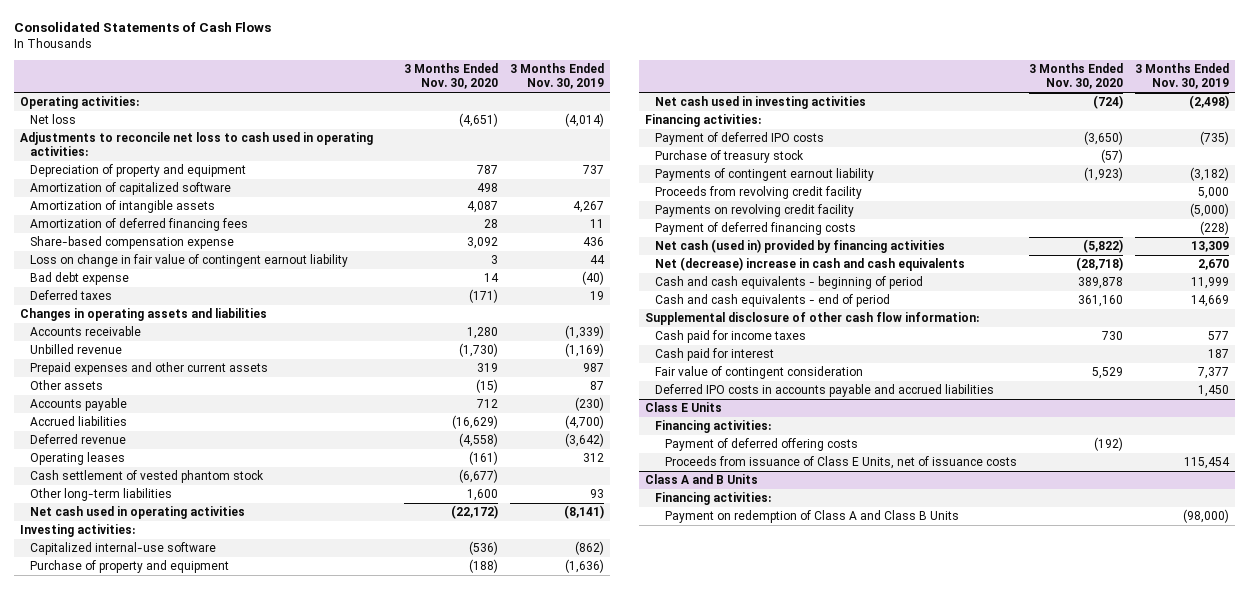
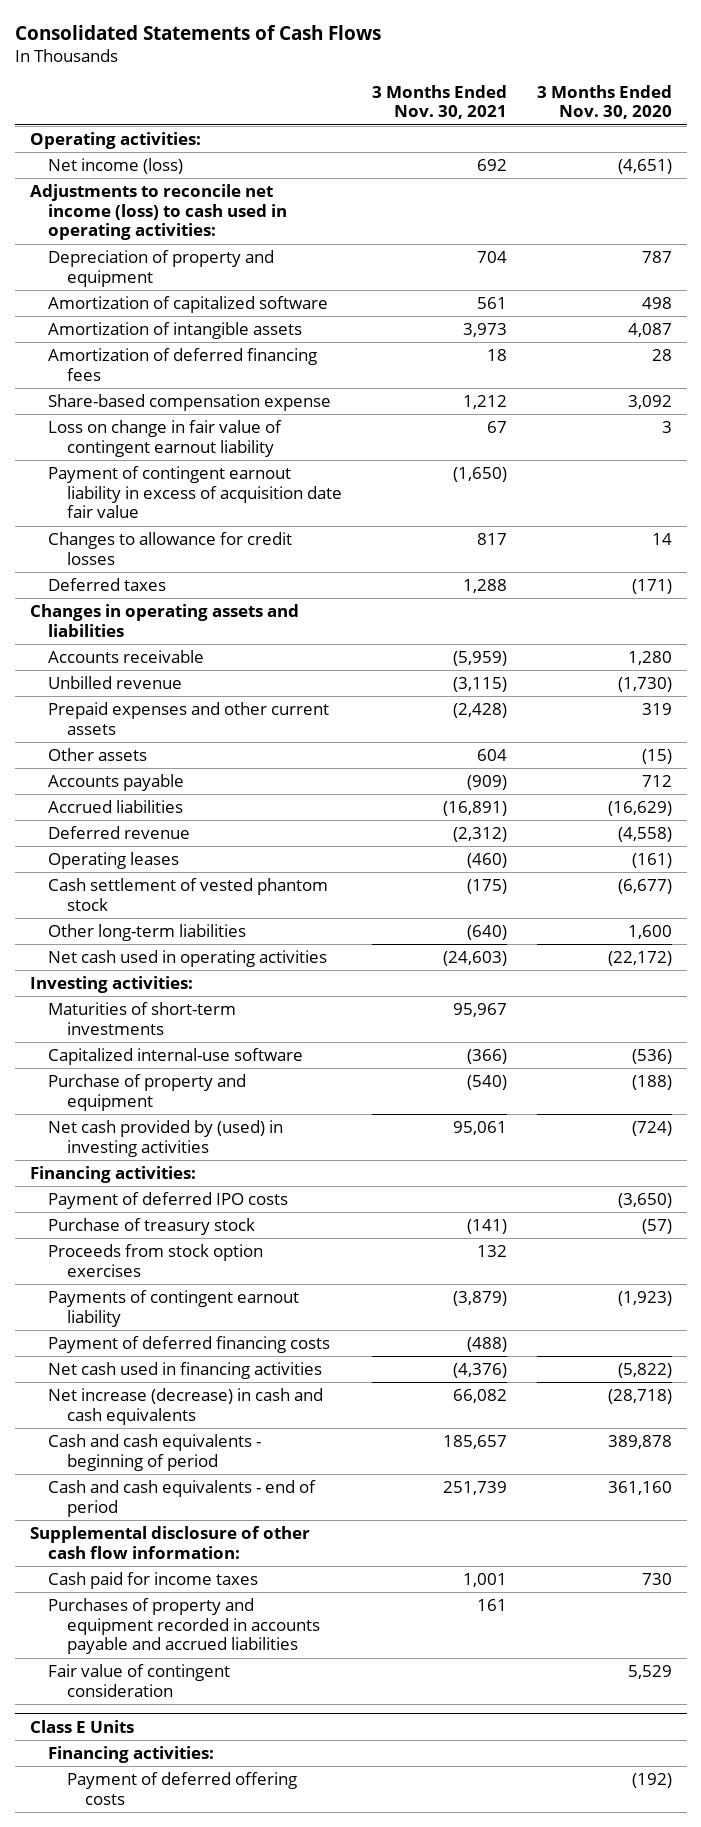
[509,63,604,90] 3 Months Ended Nov. 30, 2019 -> none
none -> [371,84,507,120] 3 Months Ended Nov. 30, 2021
[29,114,76,125] Net loss -> [48,157,184,174] Net income (loss)
[20,132,374,157] Adjustments to reconcile net loss to cash used in operating activities: -> [29,183,288,241] Adjustments to reconcile net income (loss) to cash used in operating activities:
none -> [48,465,342,519] Payment of contingent earnout liability in excess of acquisition date fair value
[29,272,129,286] Bad debt expense -> [48,531,293,565] Changes to allowance for credit losses
none -> [48,1001,237,1035] Maturities of short-term investments
[655,96,867,110] Net cash used in investing activities -> [48,1119,284,1157] Net cash provided by (used) in investing activities
none -> [48,1243,264,1277] Proceeds from stock option exercises
[655,186,863,200] Proceeds from revolving credit facility -> none
[655,204,855,218] Payments on revolving credit facility -> none
[655,239,946,254] Net cash (used in) provided by financing activities -> [48,1361,323,1379] Net cash used in financing activities
[655,257,966,272] Net (decrease) increase in cash and cash equivalents -> [48,1387,324,1425] Net increase (decrease) in cash and cash equivalents
[655,348,775,362] Cash paid for interest -> none
none -> [48,1597,320,1655] Purchases of property and equipment recorded in accounts payable and accrued liabilities
[655,384,995,398] Deferred IPO costs in accounts payable and accrued liabilities -> none
[665,456,1018,470] Proceeds from issuance of Class E Units, net of issuance costs -> none
[645,474,759,485] Class A and B Units -> none
[655,492,772,506] Financing activities: -> none
[665,510,960,524] Payment on redemption of Class A and Class B Units -> none

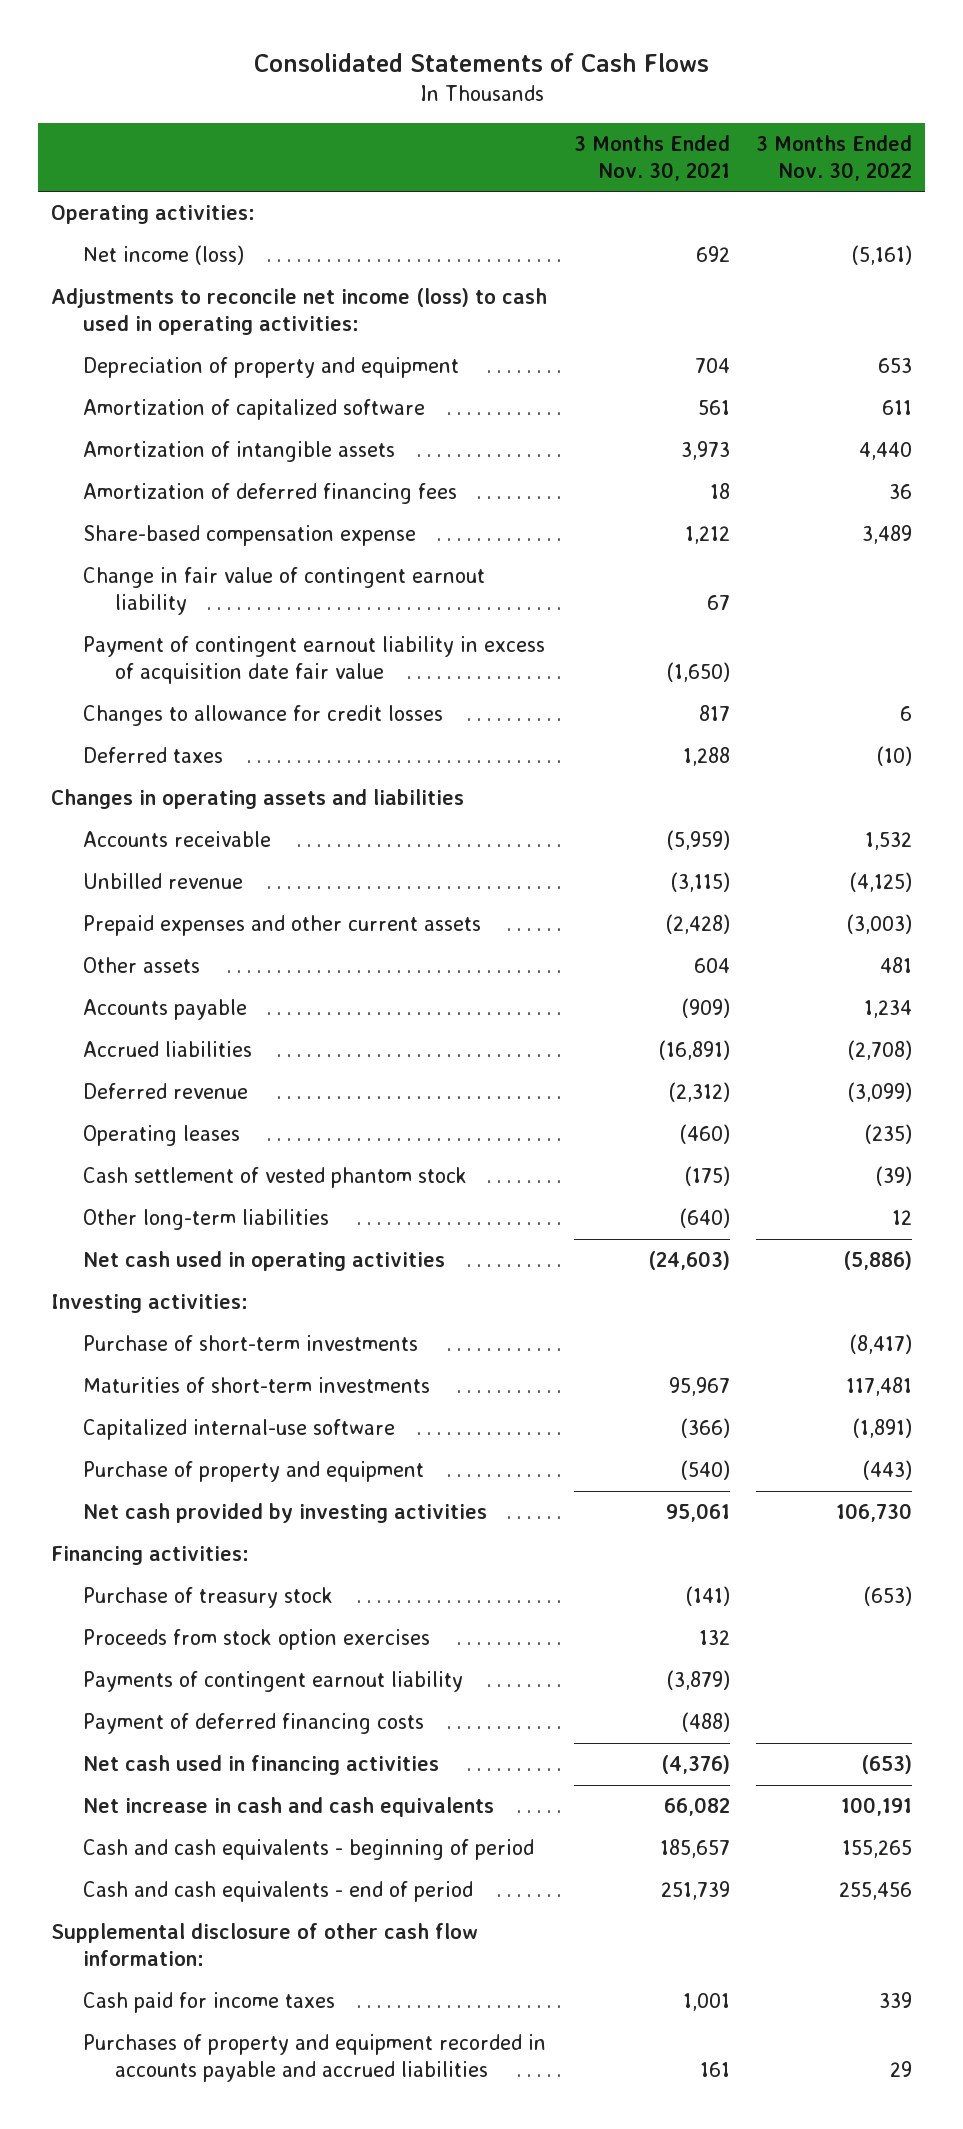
[536,84,672,120] 3 Months Ended Nov. 30, 2020 -> none
none -> [756,134,913,181] 3 Months Ended Nov. 30, 2022
[48,419,283,457] Loss on change in fair value of contingent earnout liability -> [83,567,486,616] Change in fair value of contingent earnout liability
none -> [83,1335,419,1352] Purchase of short-term investments
[48,1119,284,1157] Net cash provided by (used) in investing activities -> [83,1503,488,1524] Net cash provided by investing activities
[48,1191,289,1209] Payment of deferred IPO costs -> none
[48,1387,324,1425] Net increase (decrease) in cash and cash equivalents -> [83,1797,495,1818] Net increase in cash and cash equivalents
[48,1663,231,1697] Fair value of contingent consideration -> none
[29,1719,134,1733] Class E Units -> none
[48,1745,215,1763] Financing activities: -> none
[66,1771,297,1805] Payment of deferred offering costs -> none

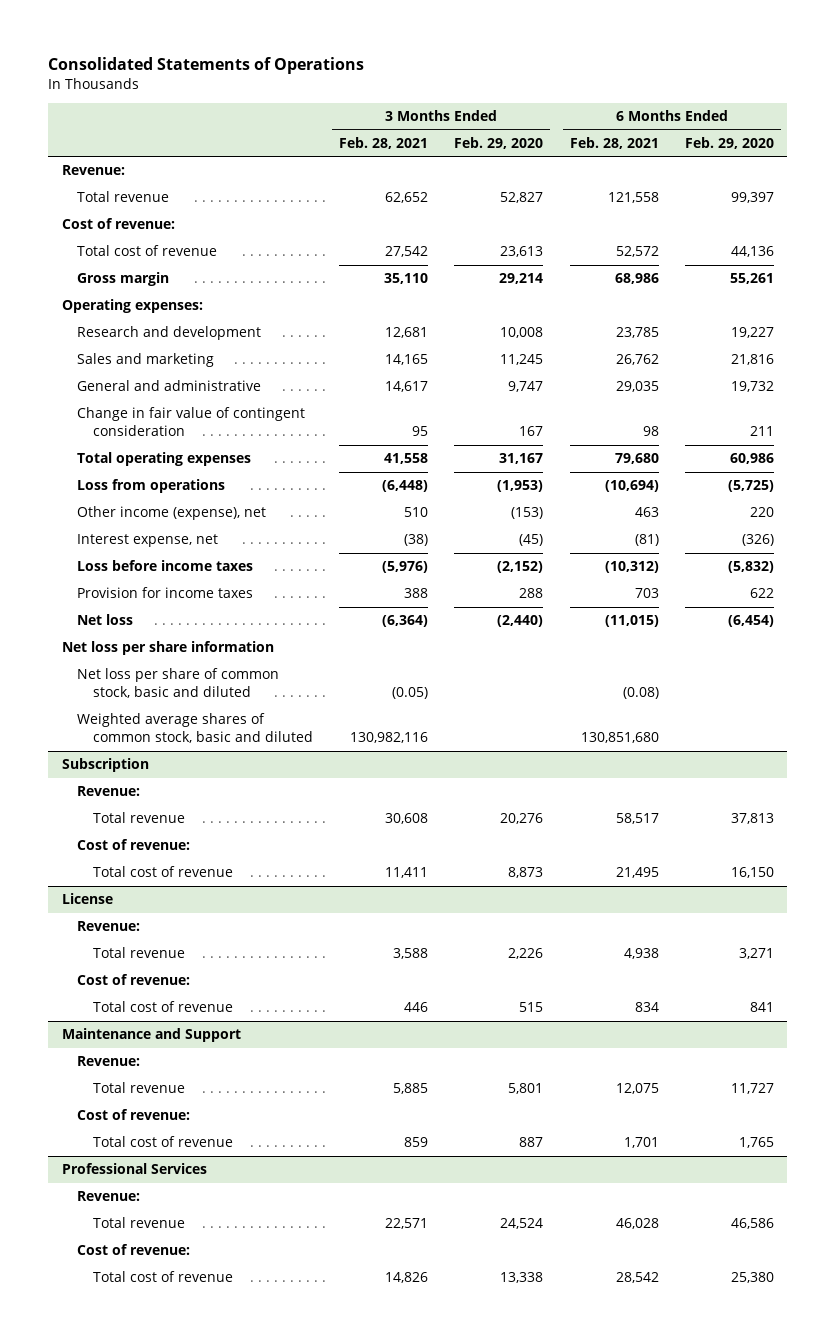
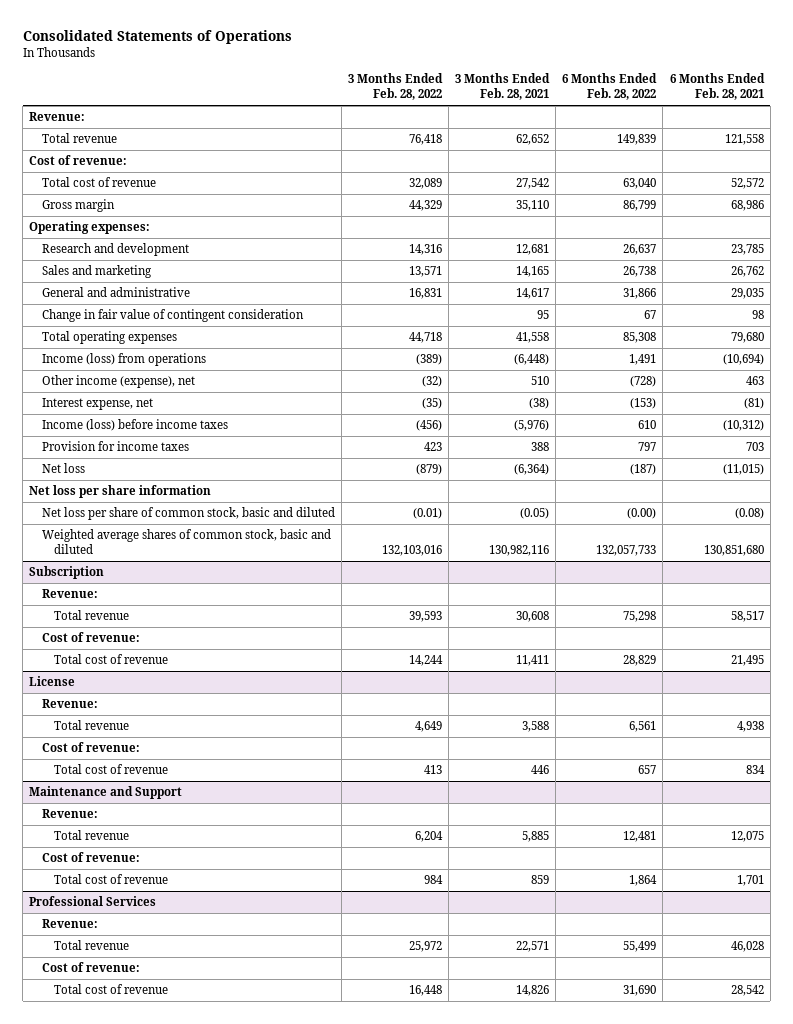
[454,136,544,149] Feb. 29, 2020 -> none
[685,136,775,149] Feb. 29, 2020 -> none
none -> [347,73,443,101] 3 Months Ended Feb. 28, 2022
none -> [562,73,658,101] 6 Months Ended Feb. 28, 2022
[77,479,226,494] Loss from operations -> [41,353,206,367] Income (loss) from operations
[77,560,254,572] Loss before income taxes -> [41,419,228,432] Income (loss) before income taxes

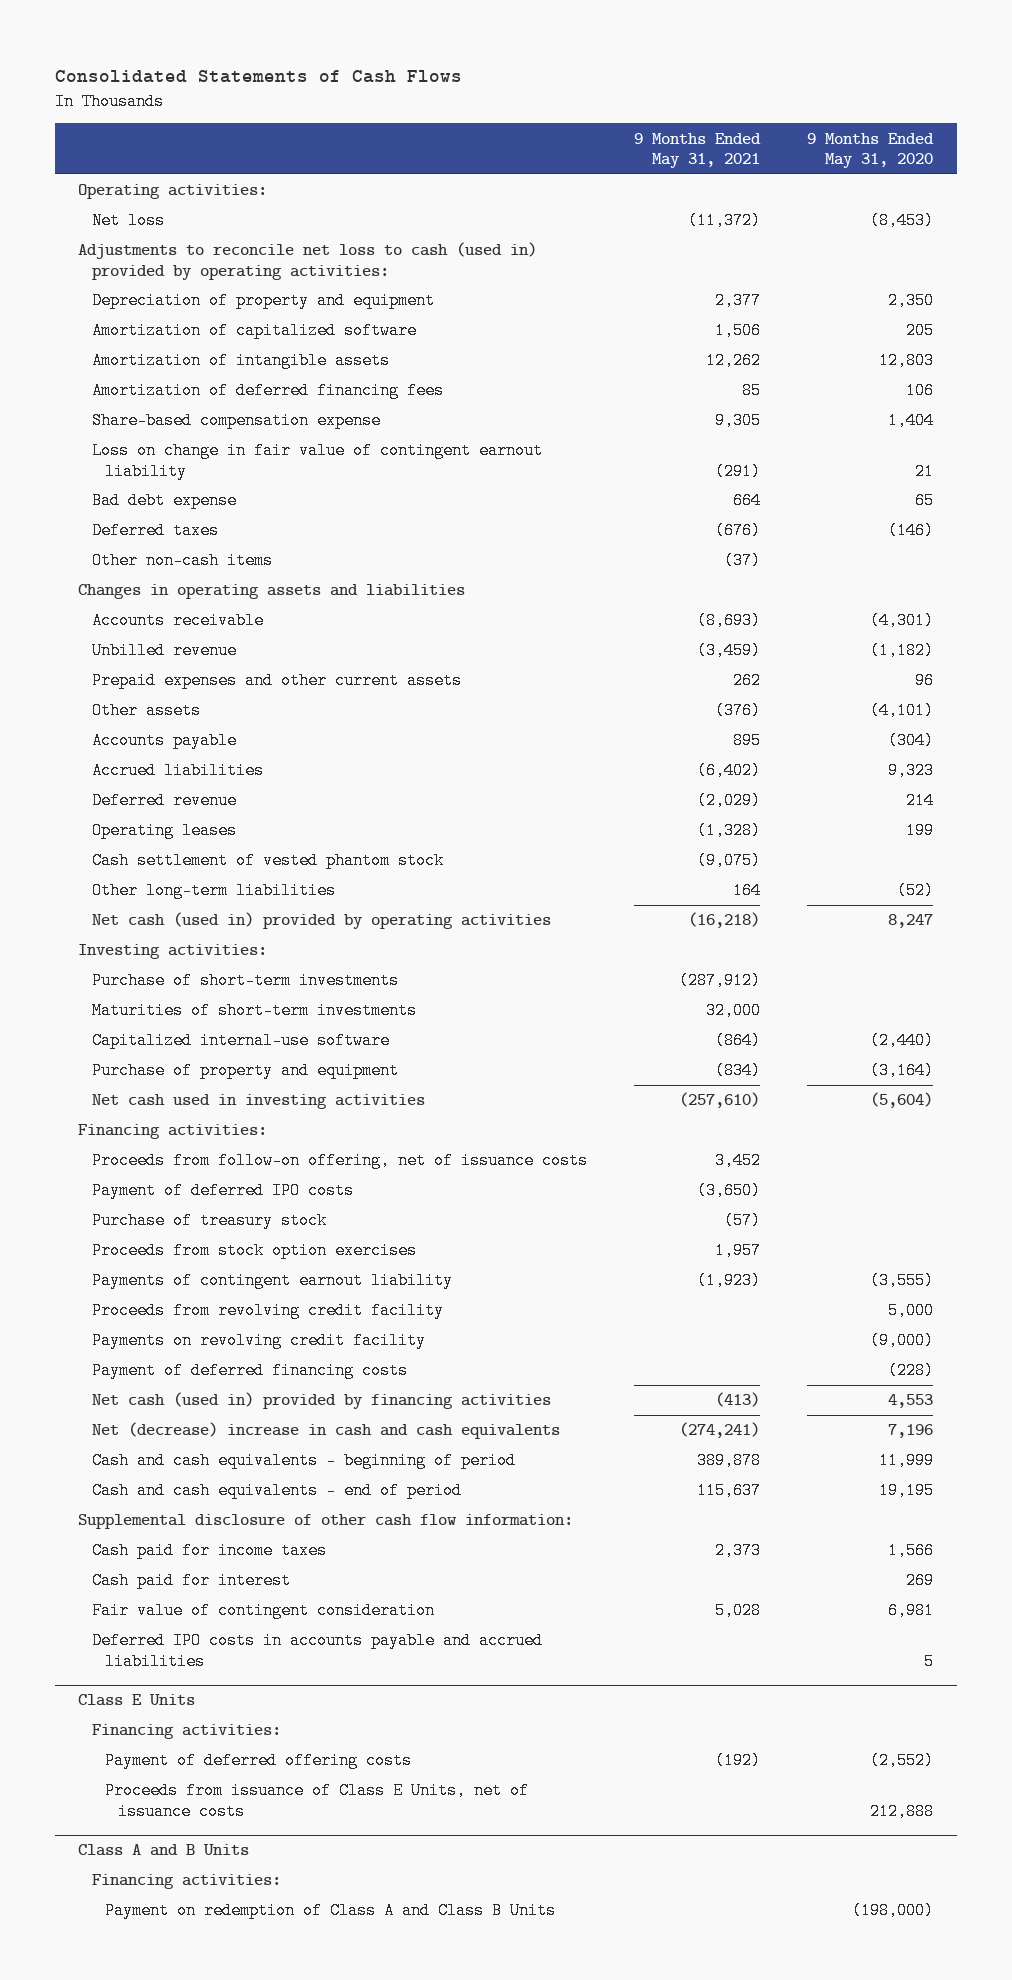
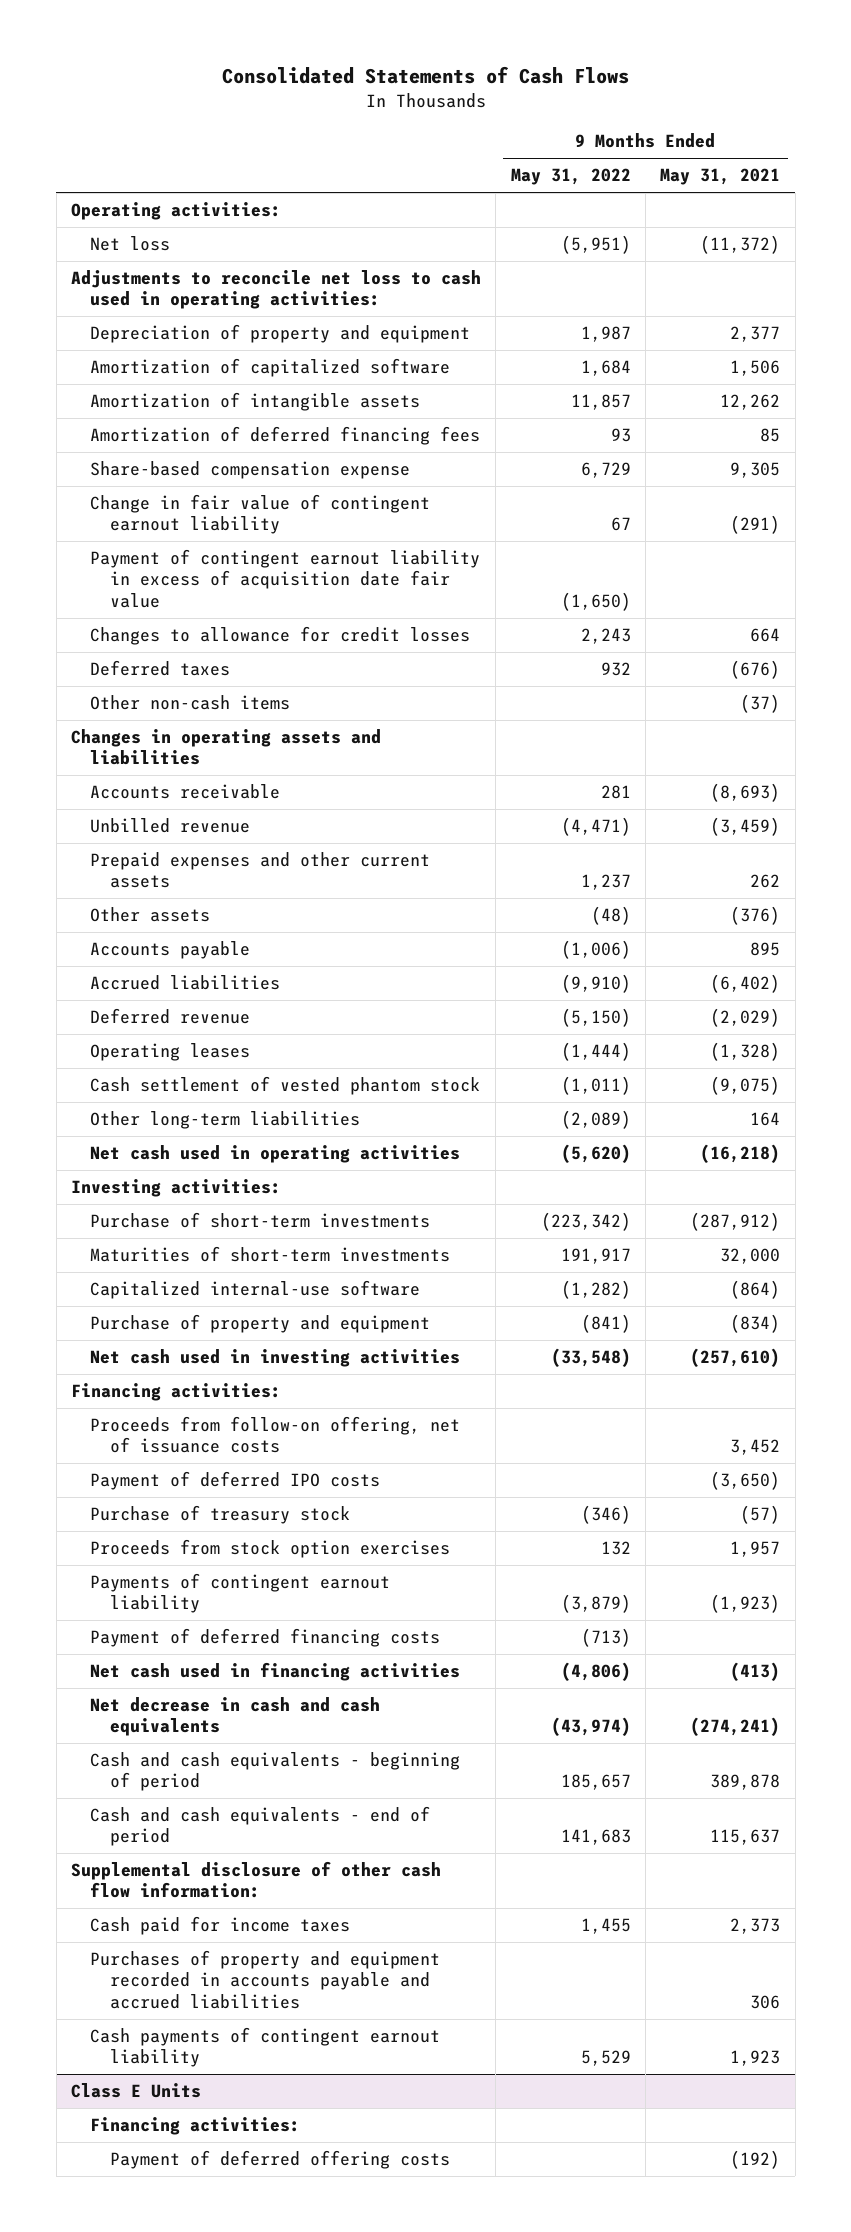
[807,132,935,169] 9 Months Ended May 31, 2020 -> none
none -> [510,168,631,186] May 31, 2022
[78,242,538,280] Adjustments to reconcile net loss to cash (used in) provided by operating activities: -> [70,270,481,310] Adjustments to reconcile net loss to cash used in operating activities:
[91,442,543,480] Loss on change in fair value of contingent earnout liability -> [90,494,431,535] Change in fair value of contingent earnout liability
none -> [90,549,481,608] Payment of contingent earnout liability in excess of acquisition date fair value
[91,492,237,510] Bad debt expense -> [90,626,471,646] Changes to allowance for credit losses
[91,912,551,930] Net cash (used in) provided by operating activities -> [90,1145,461,1164] Net cash used in operating activities
[91,1302,444,1320] Proceeds from revolving credit facility -> none
[91,1332,426,1350] Payments on revolving credit facility -> none
[91,1392,551,1410] Net cash (used in) provided by financing activities -> [90,1662,461,1682] Net cash used in financing activities
[91,1422,560,1440] Net (decrease) increase in cash and cash equivalents -> [90,1697,381,1737] Net decrease in cash and cash equivalents
[91,1572,291,1590] Cash paid for interest -> none
[91,1602,435,1620] Fair value of contingent consideration -> none
[91,1632,543,1670] Deferred IPO costs in accounts payable and accrued liabilities -> none
none -> [90,1950,441,2009] Purchases of property and equipment recorded in accounts payable and accrued liabilities
none -> [90,2027,441,2068] Cash payments of contingent earnout liability
[104,1782,529,1820] Proceeds from issuance of Class E Units, net of issuance costs -> none
[78,1844,250,1857] Class A and B Units -> none
[91,1874,281,1890] Financing activities: -> none
[104,1902,556,1920] Payment on redemption of Class A and Class B Units -> none

